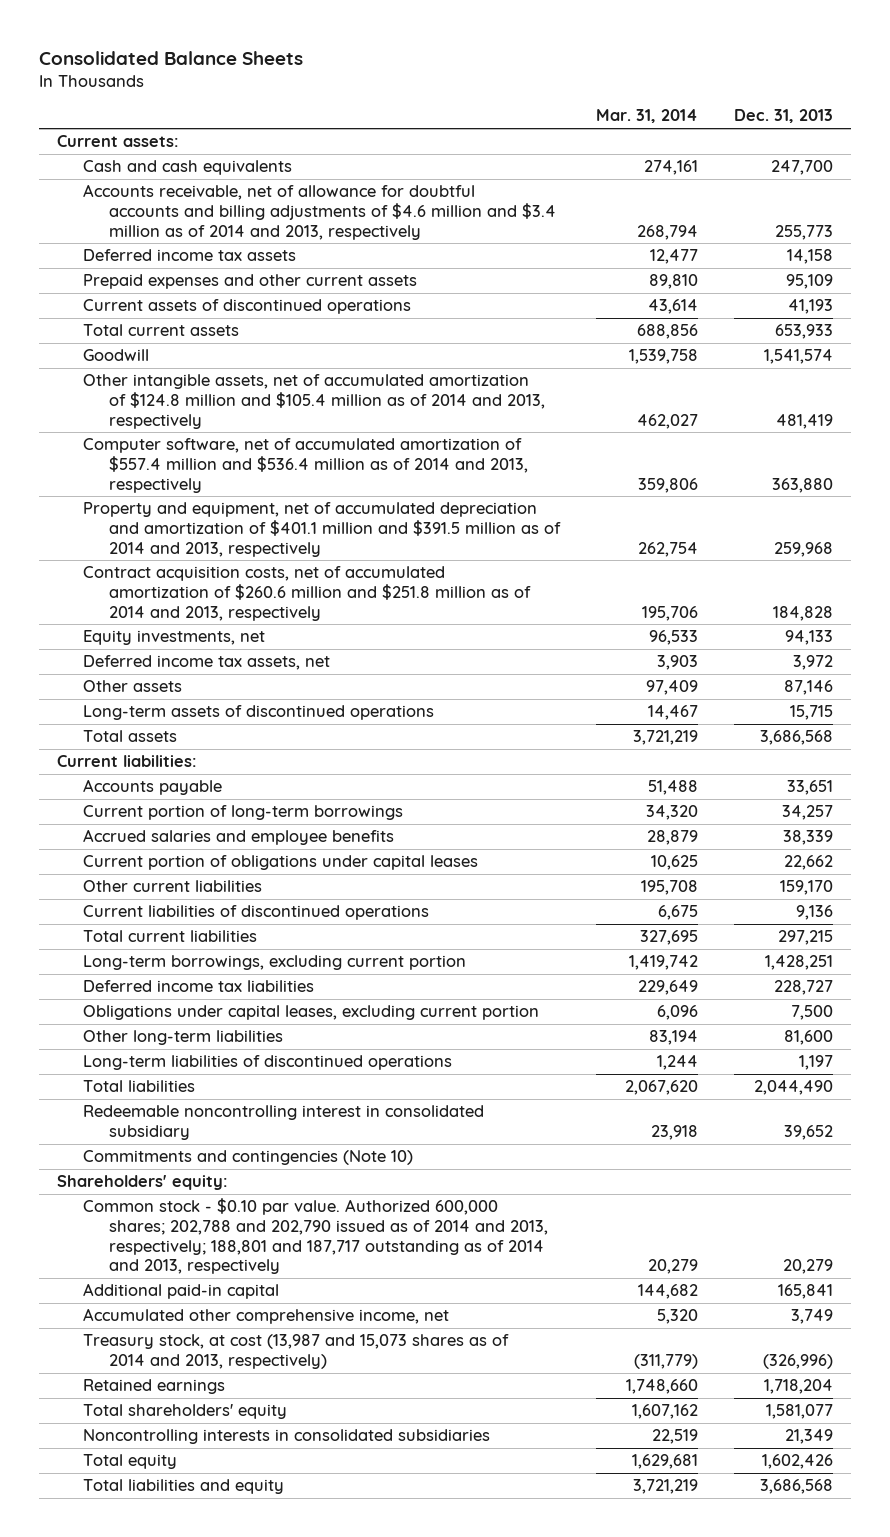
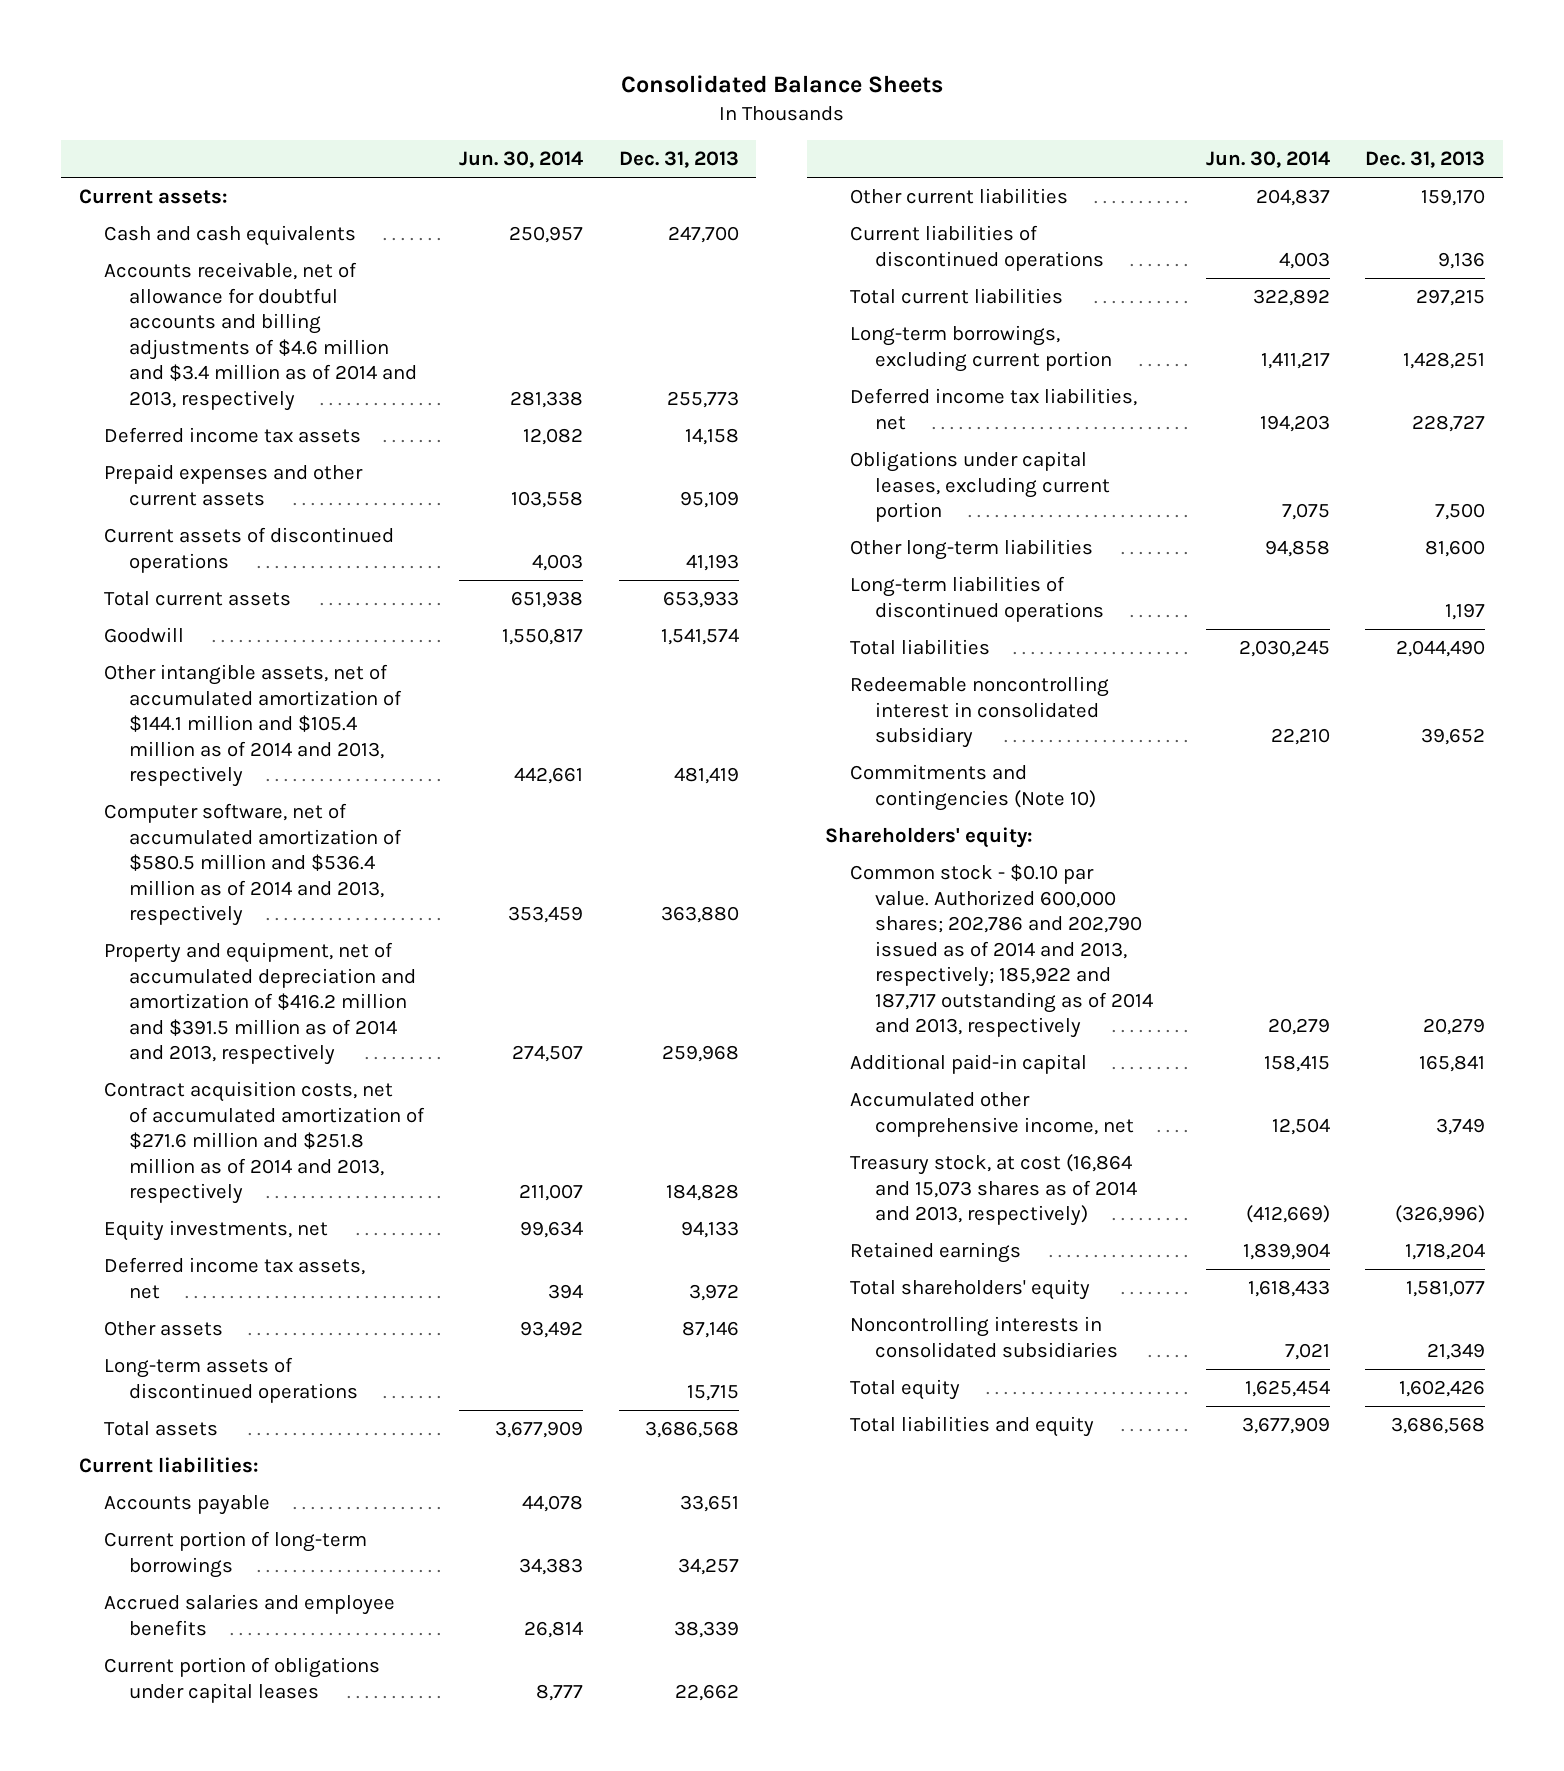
[596,109,699,124] Mar. 31, 2014 -> none
none -> [459,151,584,169] Jun. 30, 2014
[83,374,546,429] Other intangible assets, net of accumulated amortization of $124.8 million and $105.4 million as of 2014 and 2013, respectively -> [103,663,402,788] Other intangible assets, net of accumulated amortization of $144.1 million and $105.4 million as of 2014 and 2013, respectively
[83,438,529,493] Computer software, net of accumulated amortization of $557.4 million and $536.4 million as of 2014 and 2013, respectively -> [103,802,402,927] Computer software, net of accumulated amortization of $580.5 million and $536.4 million as of 2014 and 2013, respectively
[83,502,562,557] Property and equipment, net of accumulated depreciation and amortization of $401.1 million and $391.5 million as of 2014 and 2013, respectively -> [103,941,416,1066] Property and equipment, net of accumulated depreciation and amortization of $416.2 million and $391.5 million as of 2014 and 2013, respectively
[83,566,532,621] Contract acquisition costs, net of accumulated amortization of $260.6 million and $251.8 million as of 2014 and 2013, respectively -> [103,1080,425,1205] Contract acquisition costs, net of accumulated amortization of $271.6 million and $251.8 million as of 2014 and 2013, respectively
[83,980,315,993] Deferred income tax liabilities -> [850,387,1138,430] Deferred income tax liabilities, net
[83,1198,549,1275] Common stock - $0.10 par value. Authorized 600,000 shares; 202,788 and 202,790 issued as of 2014 and 2013, respectively; 188,801 and 187,717 outstanding as of 2014 and 2013, respectively -> [850,863,1154,1039] Common stock - $0.10 par value. Authorized 600,000 shares; 202,786 and 202,790 issued as of 2014 and 2013, respectively; 185,922 and 187,717 outstanding as of 2014 and 2013, respectively
[83,1334,510,1370] Treasury stock, at cost (13,987 and 15,073 shares as of 2014 and 2013, respectively) -> [850,1153,1138,1227] Treasury stock, at cost (16,864 and 15,073 shares as of 2014 and 2013, respectively)

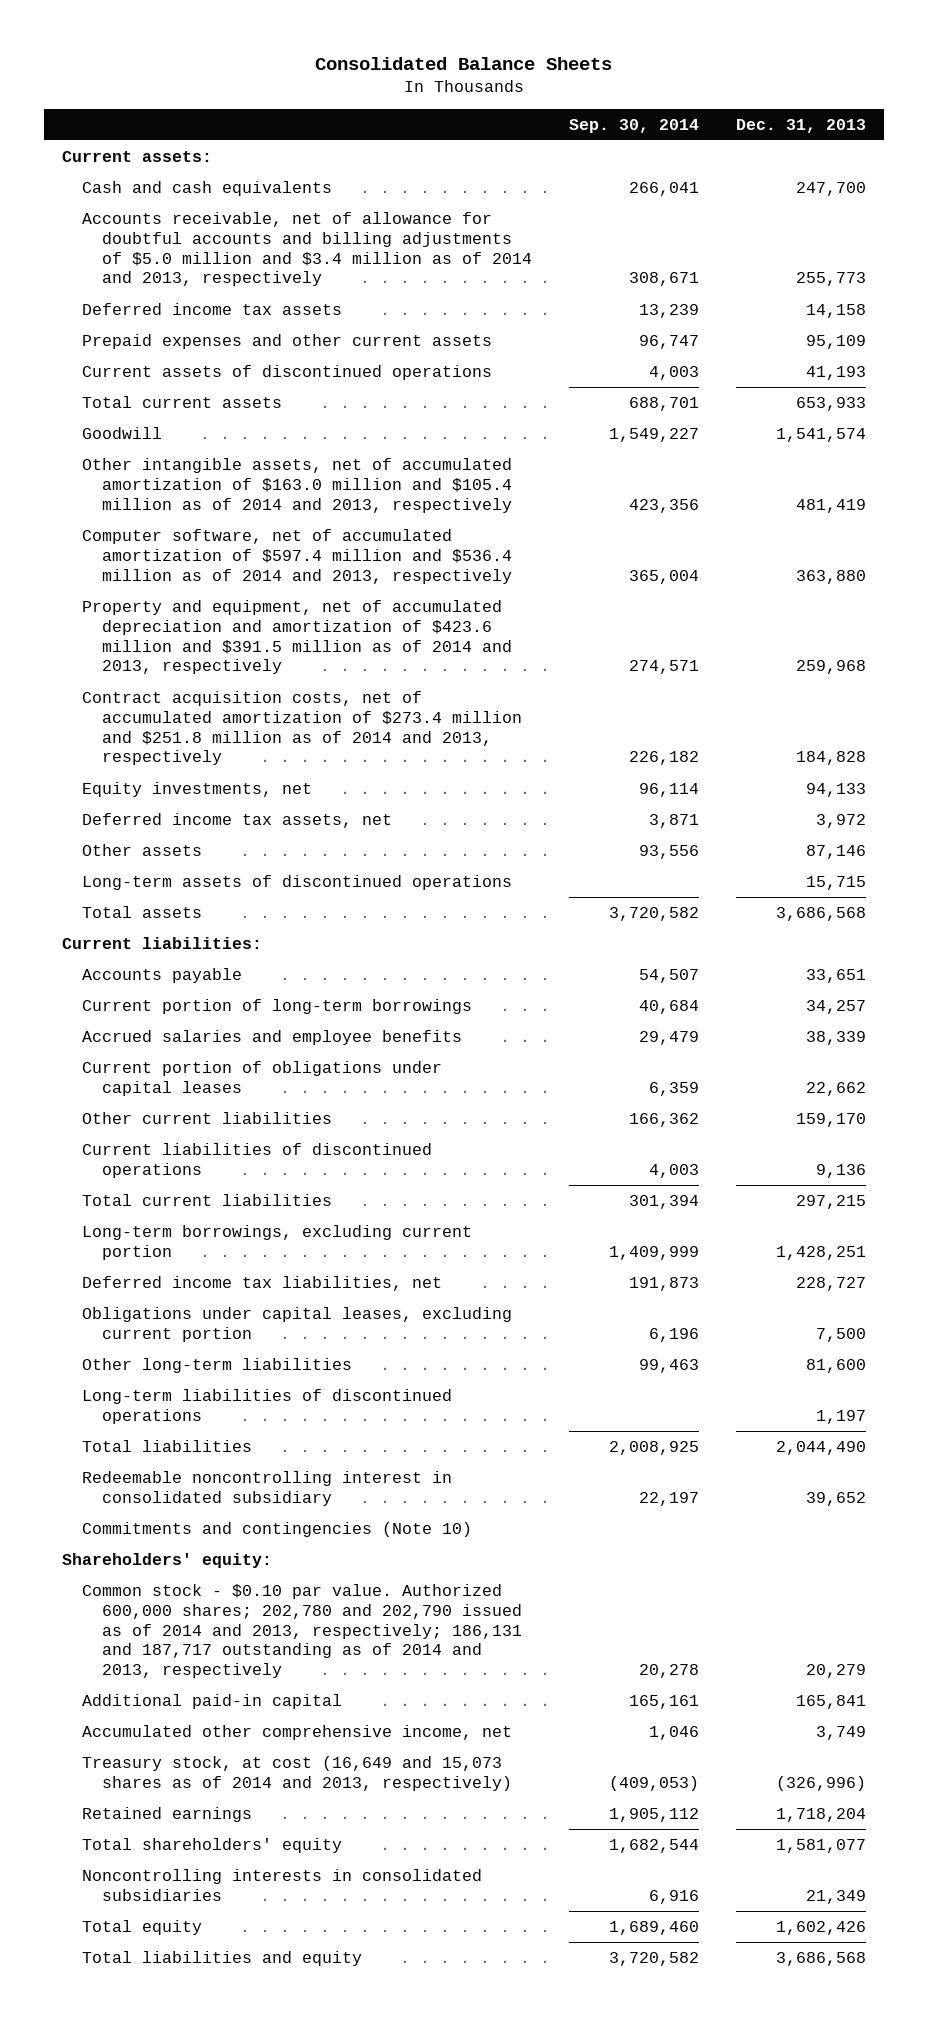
[459,151,584,169] Jun. 30, 2014 -> none
none -> [568,118,699,133] Sep. 30, 2014
[103,261,417,411] Accounts receivable, net of allowance for doubtful accounts and billing adjustments of $4.6 million and $3.4 million as of 2014 and 2013, respectively -> [82,212,533,287] Accounts receivable, net of allowance for doubtful accounts and billing adjustments of $5.0 million and $3.4 million as of 2014 and 2013, respectively
[103,663,402,788] Other intangible assets, net of accumulated amortization of $144.1 million and $105.4 million as of 2014 and 2013, respectively -> [82,458,513,513] Other intangible assets, net of accumulated amortization of $163.0 million and $105.4 million as of 2014 and 2013, respectively
[103,802,402,927] Computer software, net of accumulated amortization of $580.5 million and $536.4 million as of 2014 and 2013, respectively -> [82,529,513,584] Computer software, net of accumulated amortization of $597.4 million and $536.4 million as of 2014 and 2013, respectively
[103,941,416,1066] Property and equipment, net of accumulated depreciation and amortization of $416.2 million and $391.5 million as of 2014 and 2013, respectively -> [82,600,513,675] Property and equipment, net of accumulated depreciation and amortization of $423.6 million and $391.5 million as of 2014 and 2013, respectively
[103,1080,425,1205] Contract acquisition costs, net of accumulated amortization of $271.6 million and $251.8 million as of 2014 and 2013, respectively -> [82,691,523,766] Contract acquisition costs, net of accumulated amortization of $273.4 million and $251.8 million as of 2014 and 2013, respectively
[850,863,1154,1039] Common stock - $0.10 par value. Authorized 600,000 shares; 202,786 and 202,790 issued as of 2014 and 2013, respectively; 185,922 and 187,717 outstanding as of 2014 and 2013, respectively -> [82,1584,523,1679] Common stock - $0.10 par value. Authorized 600,000 shares; 202,780 and 202,790 issued as of 2014 and 2013, respectively; 186,131 and 187,717 outstanding as of 2014 and 2013, respectively
[850,1153,1138,1227] Treasury stock, at cost (16,864 and 15,073 shares as of 2014 and 2013, respectively) -> [82,1756,513,1791] Treasury stock, at cost (16,649 and 15,073 shares as of 2014 and 2013, respectively)

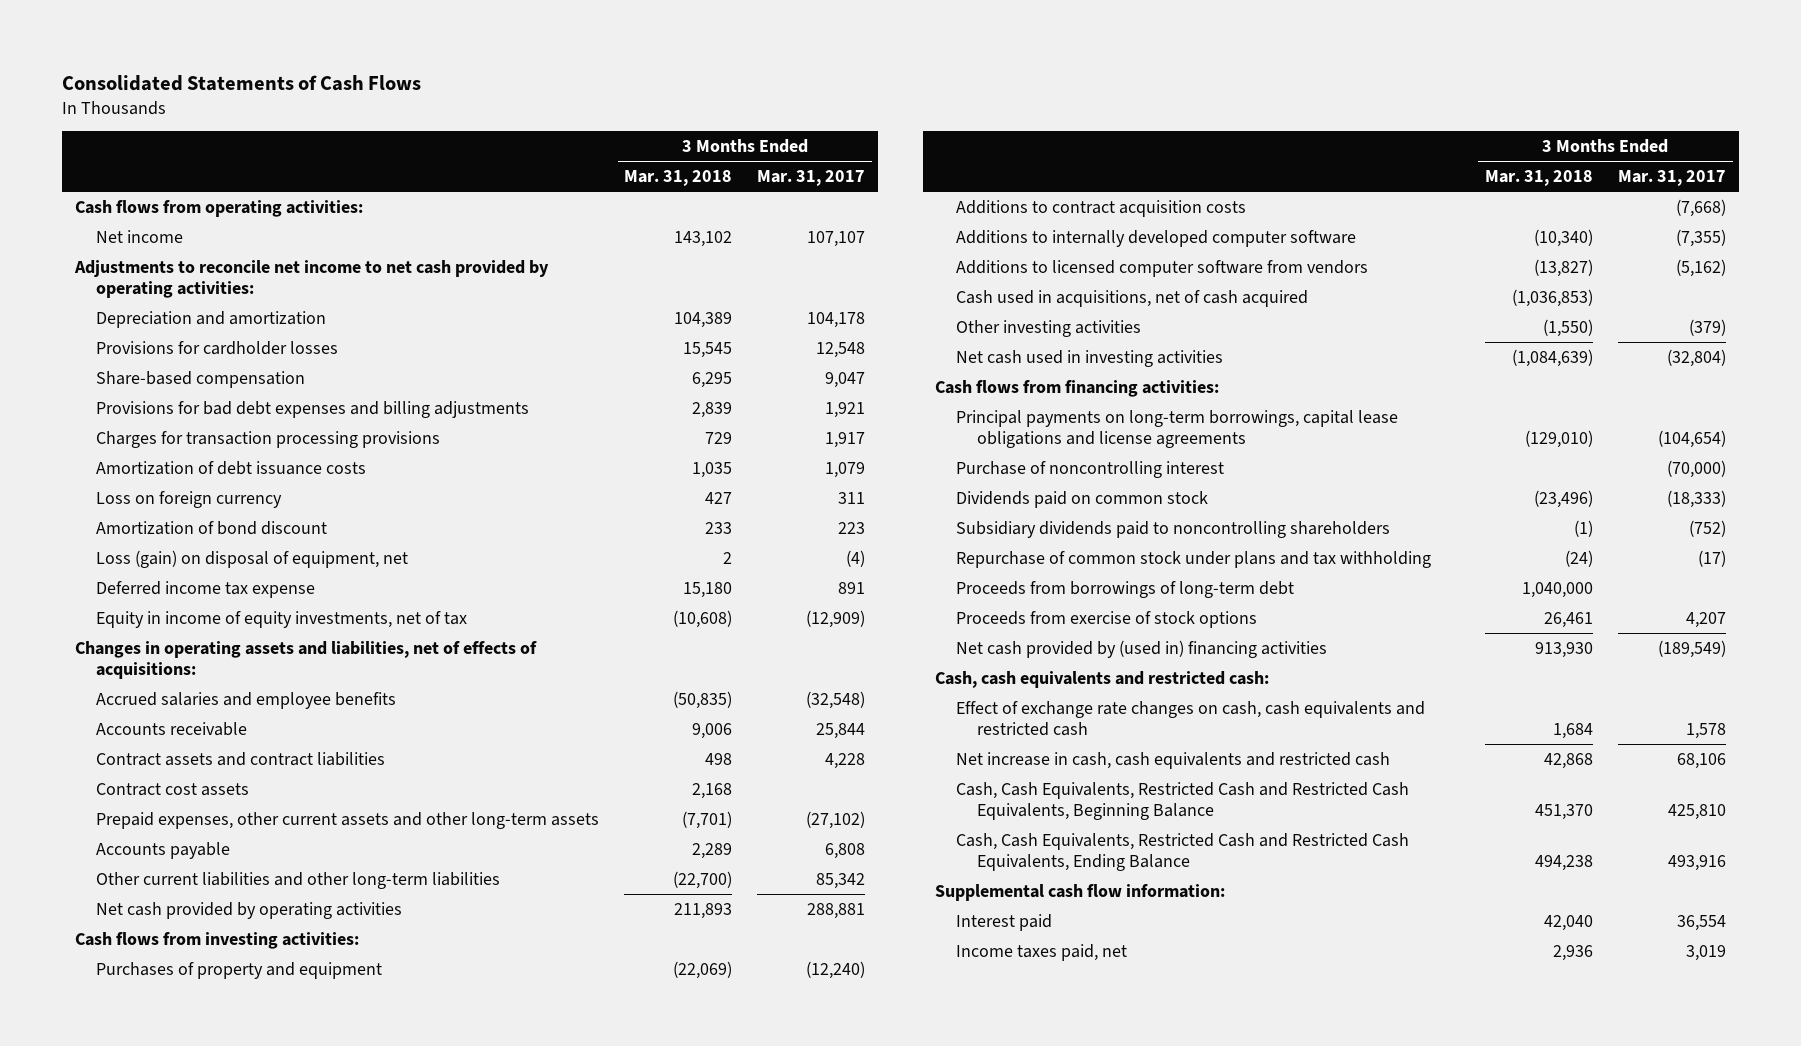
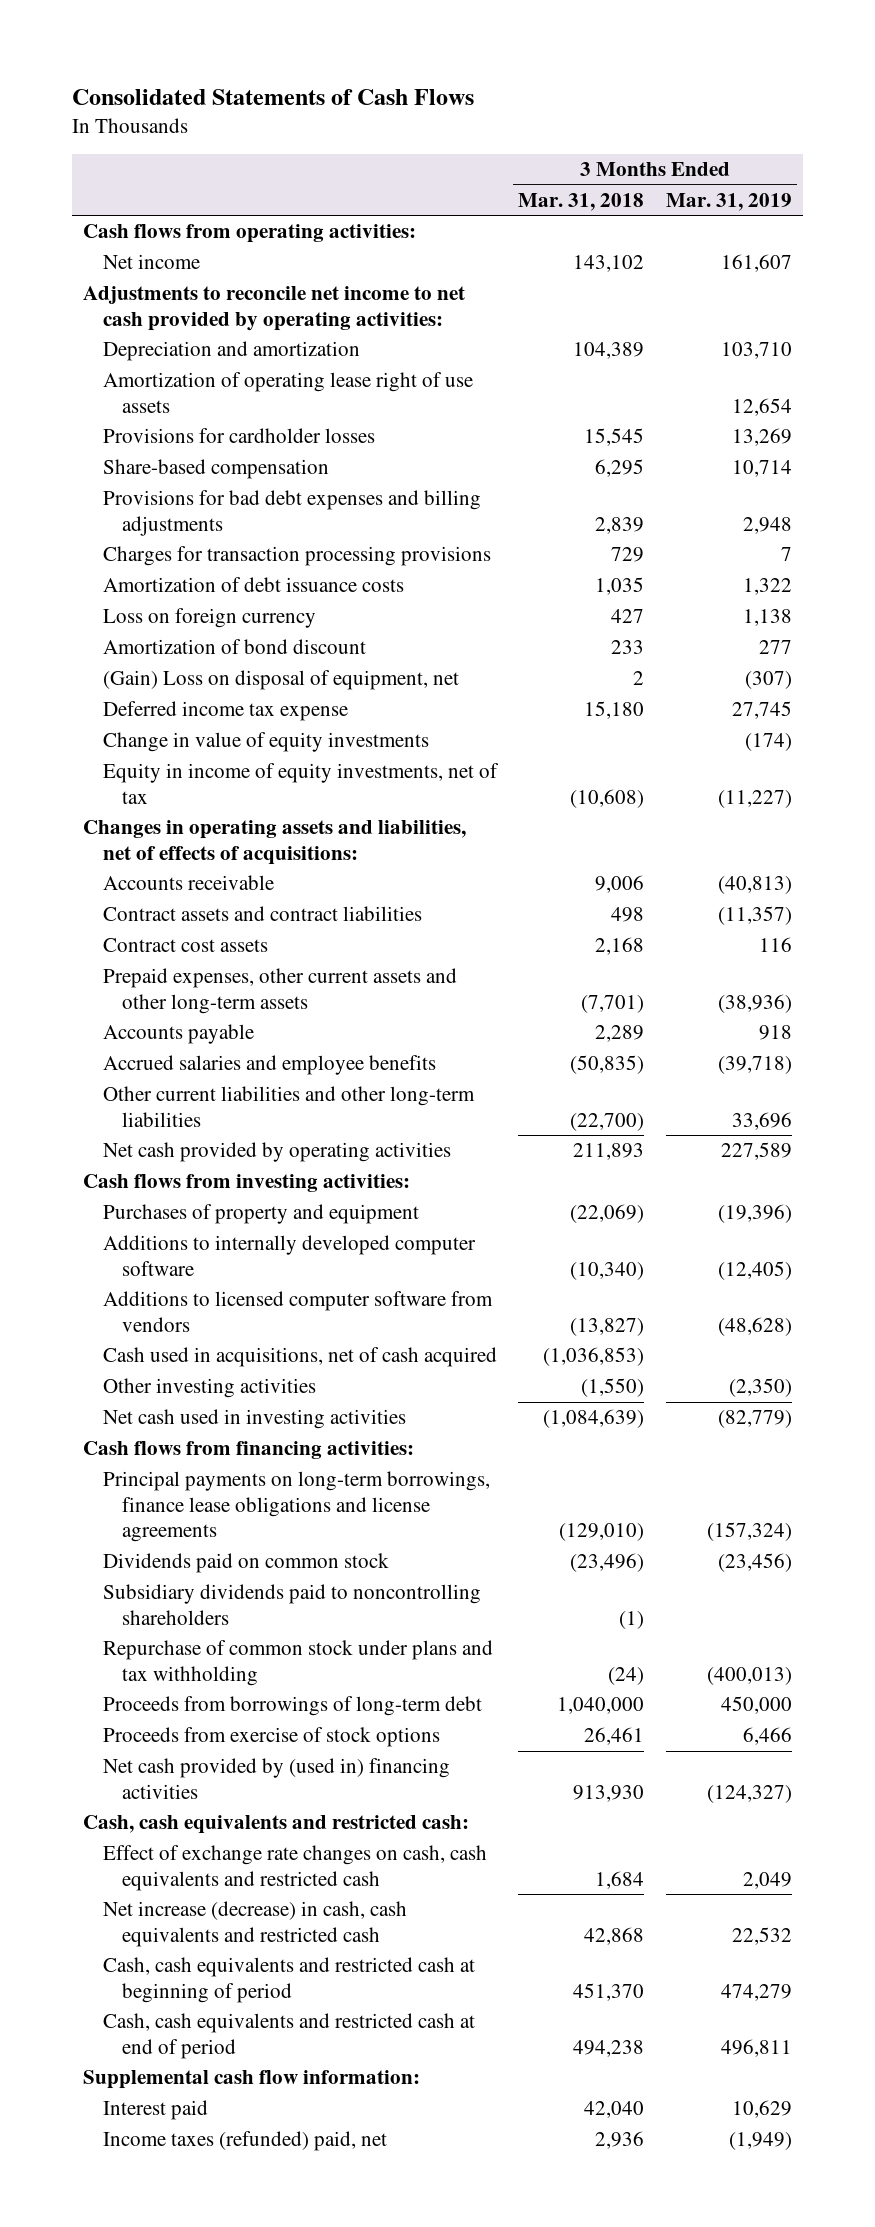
[757,170,866,187] Mar. 31, 2017 -> none
none -> [665,193,792,212] Mar. 31, 2019
none -> [102,372,473,413] Amortization of operating lease right of use assets
[95,549,408,568] Loss (gain) on disposal of equipment, net -> [102,670,459,691] (Gain) Loss on disposal of equipment, net
none -> [102,732,429,753] Change in value of equity investments
[95,691,396,709] Accrued salaries and employee benefits -> [102,1055,436,1076] Accrued salaries and employee benefits
[956,199,1247,217] Additions to contract acquisition costs -> none
[956,460,1225,478] Purchase of noncontrolling interest -> none
[956,409,1399,449] Principal payments on long-term borrowings, capital lease obligations and license agreements -> [102,1471,490,1543] Principal payments on long-term borrowings, finance lease obligations and license agreements
[956,751,1391,769] Net increase in cash, cash equivalents and restricted cash -> [102,1901,407,1947] Net increase (decrease) in cash, cash equivalents and restricted cash
[956,781,1410,821] Cash, Cash Equivalents, Restricted Cash and Restricted Cash Equivalents, Beginning Balance -> [102,1957,475,2003] Cash, cash equivalents and restricted cash at beginning of period
[956,832,1410,872] Cash, Cash Equivalents, Restricted Cash and Restricted Cash Equivalents, Ending Balance -> [102,2013,475,2059] Cash, cash equivalents and restricted cash at end of period
[956,943,1128,961] Income taxes paid, net -> [102,2131,387,2152] Income taxes (refunded) paid, net

